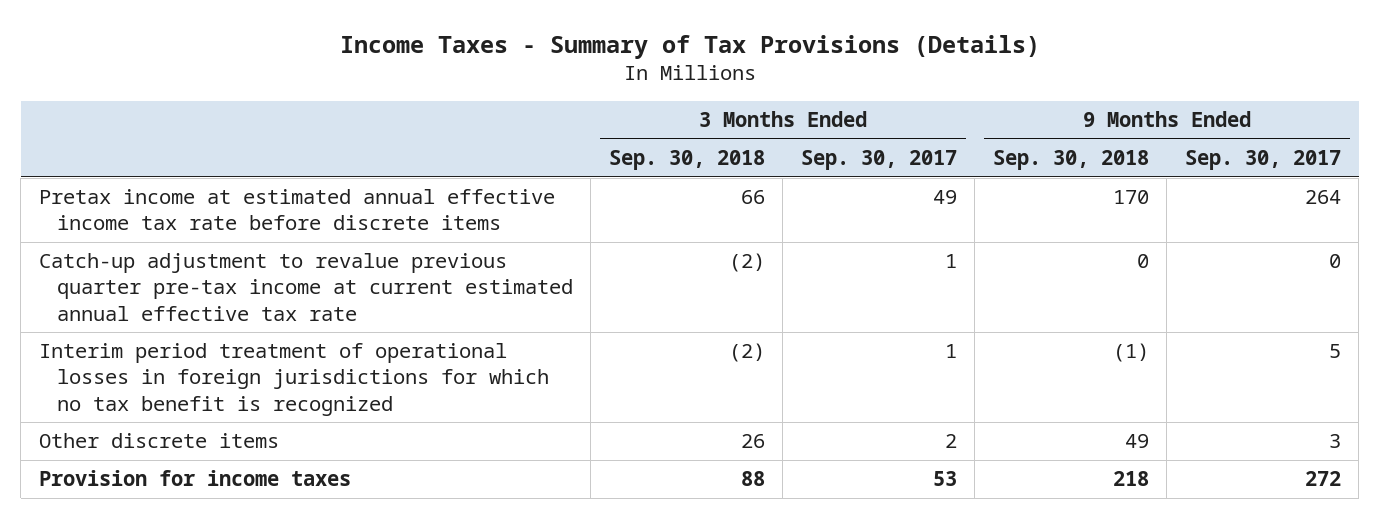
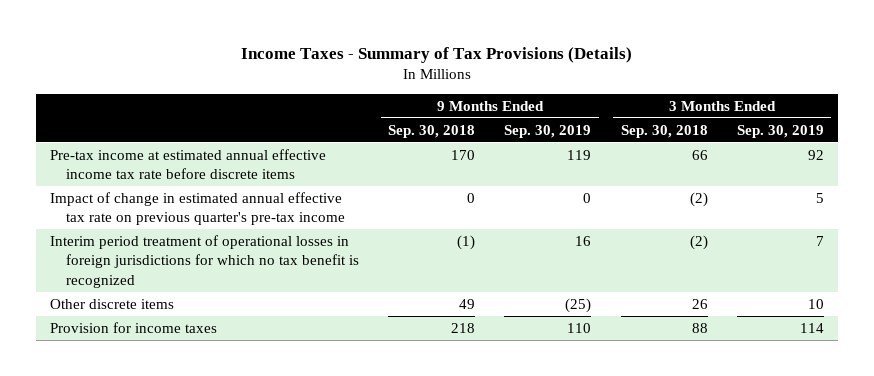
[800,150,957,171] Sep. 30, 2017 -> none
[1184,150,1341,171] Sep. 30, 2017 -> none
none -> [504,124,592,138] Sep. 30, 2019
none -> [736,124,824,138] Sep. 30, 2019
[38,189,555,231] Pretax income at estimated annual effective income tax rate before discrete items -> [50,148,327,180] Pre-tax income at estimated annual effective income tax rate before discrete items
[38,253,573,321] Catch-up adjustment to revalue previous quarter pre-tax income at current estimated annual effective tax rate -> [50,191,346,226] Impact of change in estimated annual effective tax rate on previous quarter's pre-tax income

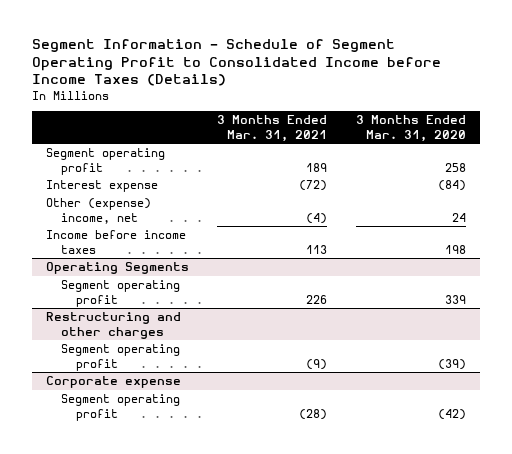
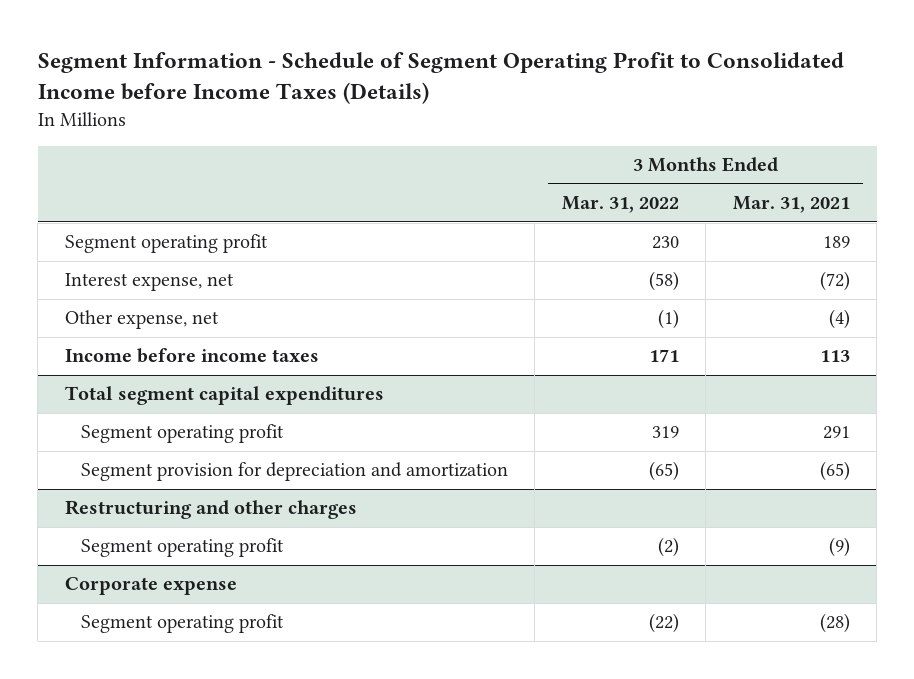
[355,115,466,142] 3 Months Ended Mar. 31, 2020 -> none
none -> [561,196,679,214] Mar. 31, 2022
[46,180,159,193] Interest expense -> [64,273,234,292] Interest expense, net
[46,198,152,224] Other (expense) income, net -> [64,310,219,330] Other expense, net
[46,262,190,275] Operating Segments -> [64,386,384,406] Total segment capital expenditures
[306,294,328,304] 226 -> [822,426,850,440] 291
none -> [80,462,508,482] Segment provision for depreciation and amortization

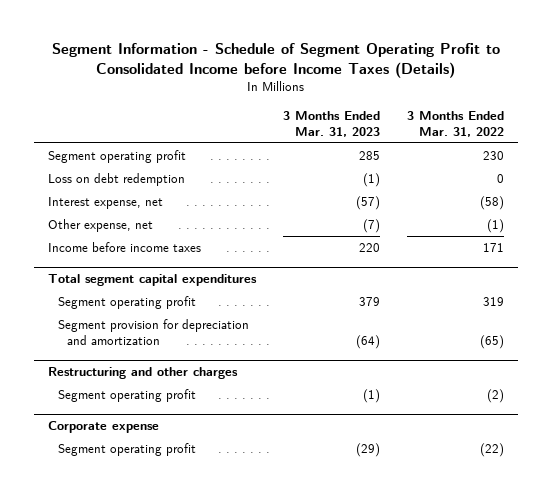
[732,196,850,214] Mar. 31, 2021 -> none
none -> [283,110,381,137] 3 Months Ended Mar. 31, 2023
none -> [47,173,185,187] Loss on debt redemption

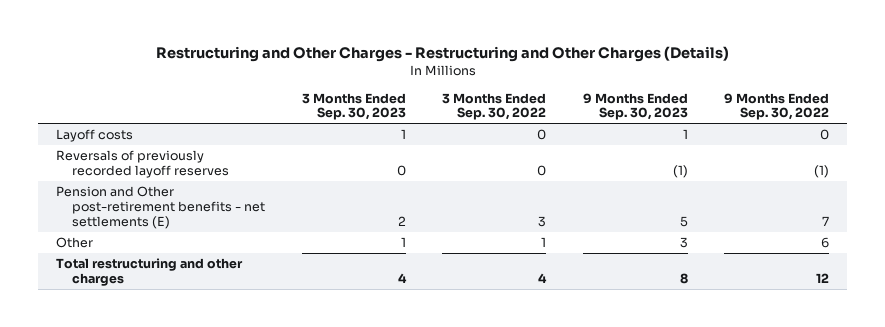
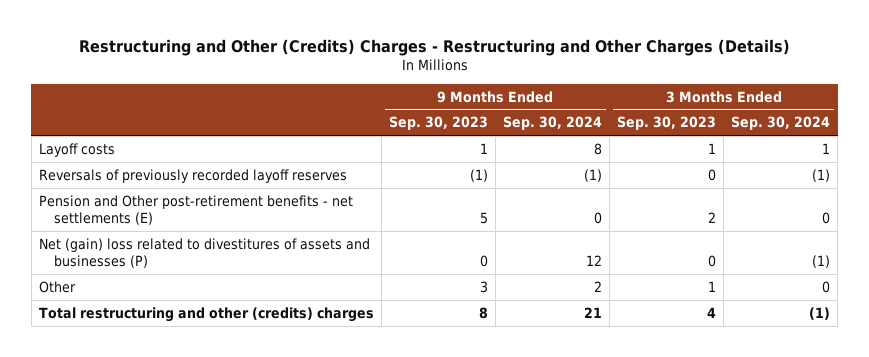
[155,45,729,62] Restructuring and Other Charges - Restructuring and Other Charges (Details) -> [78,39,790,57] Restructuring and Other (Credits) Charges - Restructuring and Other Charges (Details)
[442,92,547,121] 3 Months Ended Sep. 30, 2022 -> none
[724,92,830,121] 9 Months Ended Sep. 30, 2022 -> none
none -> [502,116,602,131] Sep. 30, 2024
none -> [731,116,831,131] Sep. 30, 2024
none -> [38,237,370,268] Net (gain) loss related to divestitures of assets and businesses (P)
[56,258,244,287] Total restructuring and other charges -> [38,306,374,322] Total restructuring and other (credits) charges

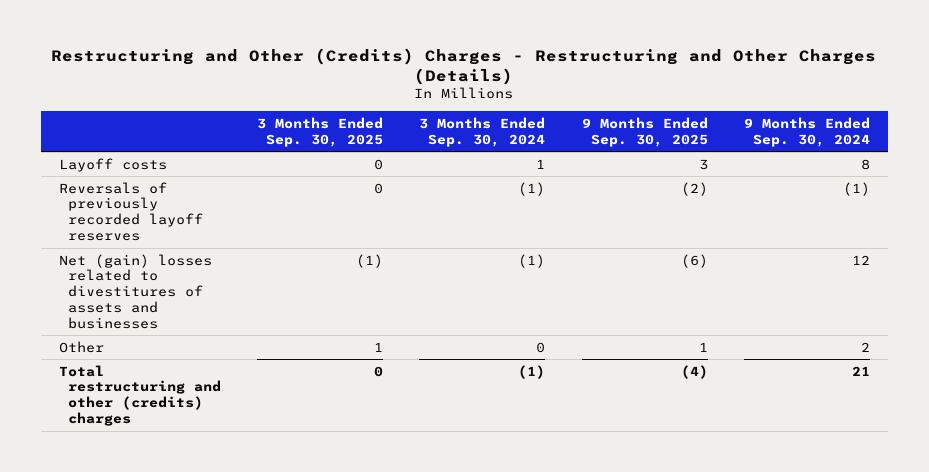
[388,116,488,131] Sep. 30, 2023 -> none
[617,116,717,131] Sep. 30, 2023 -> none
none -> [257,116,384,147] 3 Months Ended Sep. 30, 2025
none -> [581,116,708,147] 9 Months Ended Sep. 30, 2025
[38,194,353,225] Pension and Other post-retirement benefits - net settlements (E) -> none
[38,237,370,268] Net (gain) loss related to divestitures of assets and businesses (P) -> [58,253,212,329] Net (gain) losses related to divestitures of assets and businesses

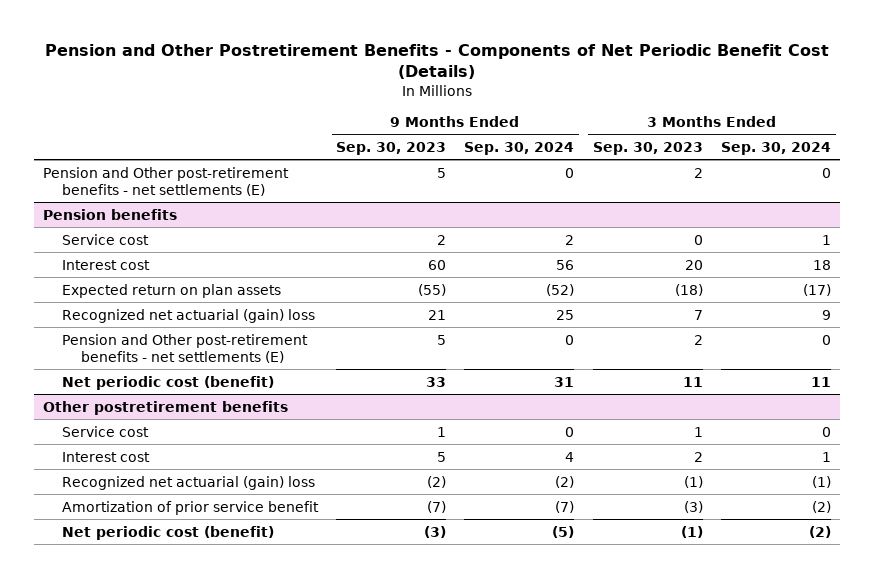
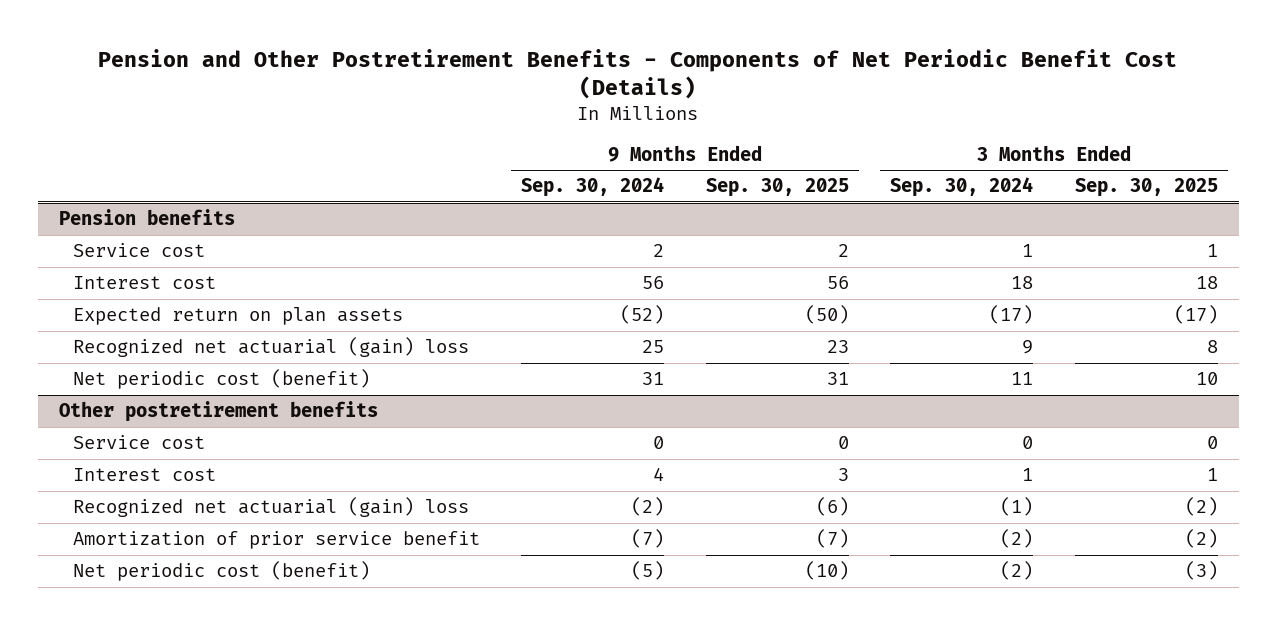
[336,142,447,156] Sep. 30, 2023 -> none
[592,142,703,156] Sep. 30, 2023 -> none
none -> [705,178,849,198] Sep. 30, 2025
none -> [1074,178,1218,198] Sep. 30, 2025
[43,166,290,196] Pension and Other post-retirement benefits - net settlements (E) -> none
[61,333,308,363] Pension and Other post-retirement benefits - net settlements (E) -> none

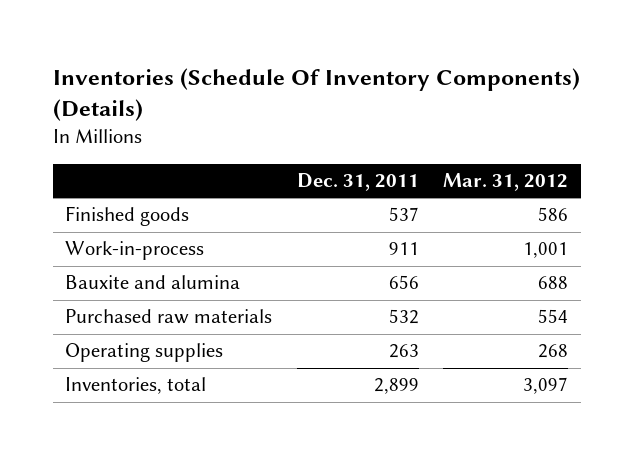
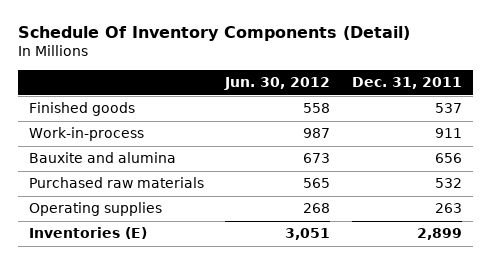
[53,67,581,122] Inventories (Schedule Of Inventory Components) (Details) -> [17,26,410,42] Schedule Of Inventory Components (Detail)
[443,173,569,192] Mar. 31, 2012 -> none
none -> [224,77,331,91] Jun. 30, 2012
[65,377,207,395] Inventories, total -> [28,227,147,240] Inventories (E)

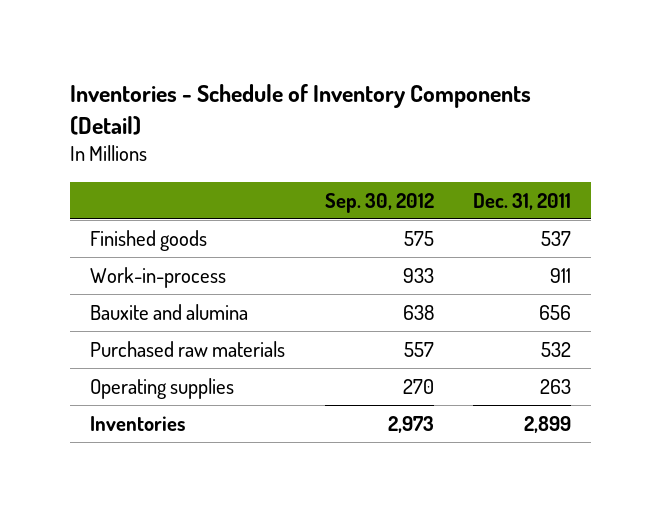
[17,26,410,42] Schedule Of Inventory Components (Detail) -> [70,83,532,135] Inventories - Schedule of Inventory Components (Detail)
[224,77,331,91] Jun. 30, 2012 -> none
none -> [324,192,434,213] Sep. 30, 2012
[28,227,147,240] Inventories (E) -> [89,415,185,431] Inventories

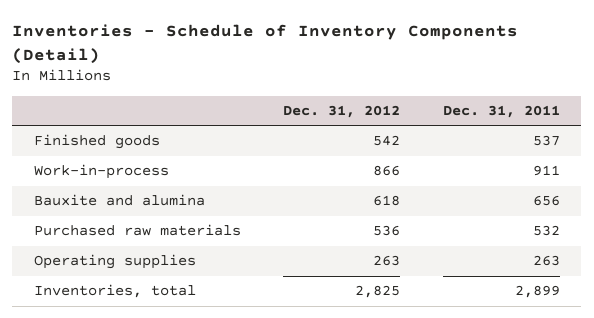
[324,192,434,213] Sep. 30, 2012 -> none
none -> [283,104,401,118] Dec. 31, 2012
[89,415,185,431] Inventories -> [33,284,196,299] Inventories, total

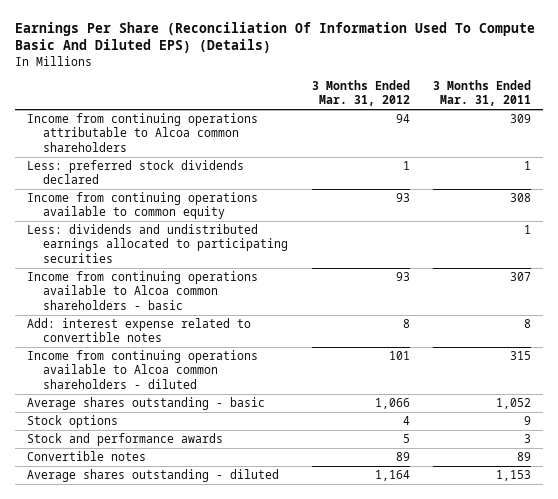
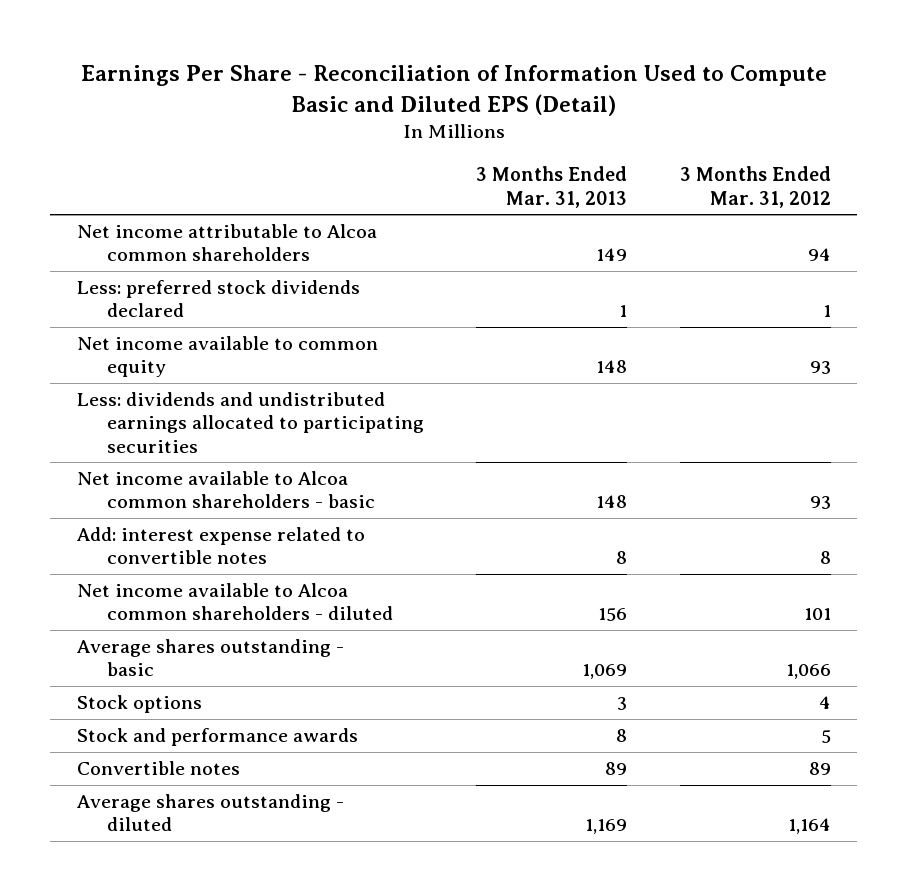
[15,21,536,54] Earnings Per Share (Reconciliation Of Information Used To Compute Basic And Diluted EPS) (Details) -> [80,65,827,116] Earnings Per Share - Reconciliation of Information Used to Compute Basic and Diluted EPS (Detail)
[433,79,532,107] 3 Months Ended Mar. 31, 2011 -> none
none -> [476,166,628,208] 3 Months Ended Mar. 31, 2013
[27,113,259,152] Income from continuing operations attributable to Alcoa common shareholders -> [76,224,377,262] Net income attributable to Alcoa common shareholders
[27,192,259,220] Income from continuing operations available to common equity -> [76,336,378,378] Net income available to common equity
[27,271,259,310] Income from continuing operations available to Alcoa common shareholders - basic -> [76,471,375,509] Net income available to Alcoa common shareholders - basic
[27,350,259,389] Income from continuing operations available to Alcoa common shareholders - diluted -> [76,583,393,621] Net income available to Alcoa common shareholders - diluted

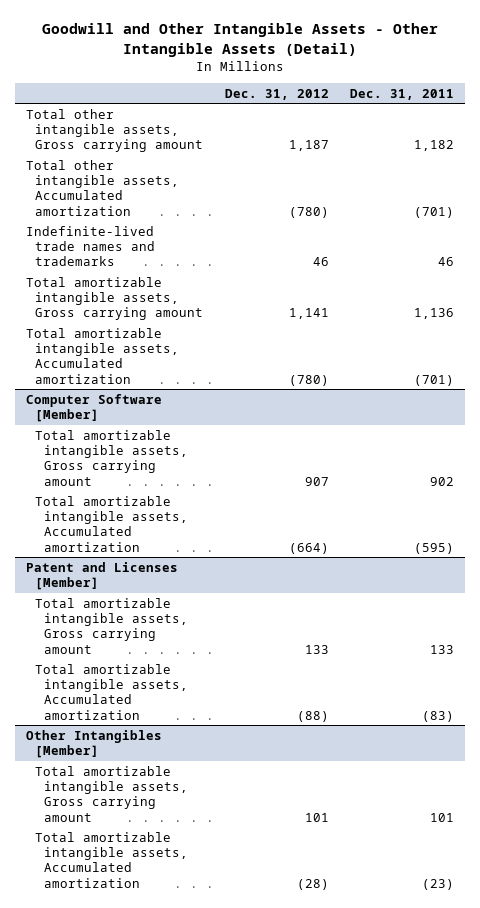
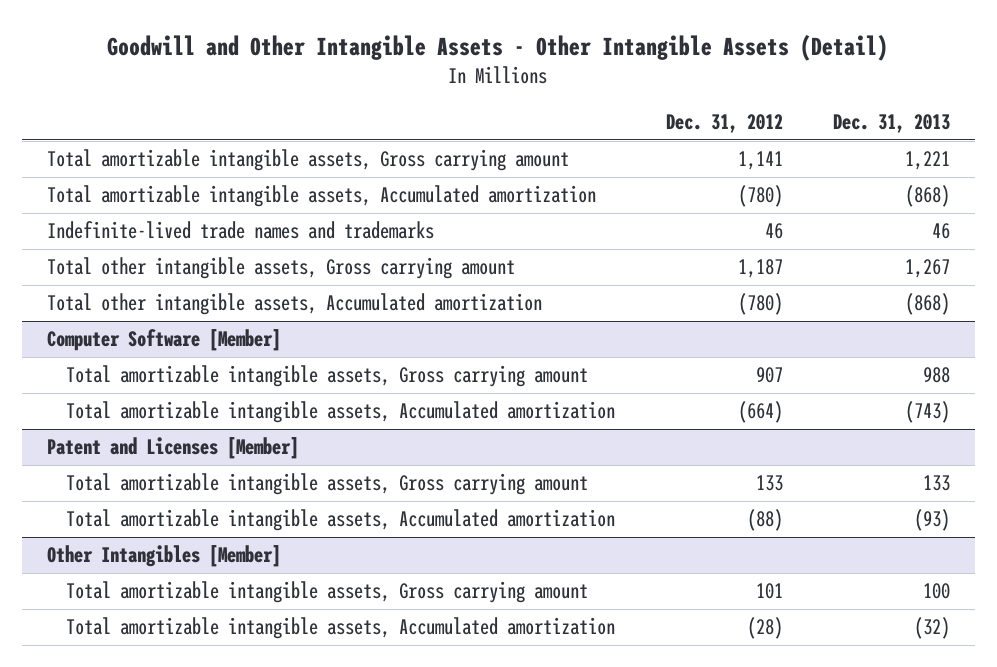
[350,88,455,100] Dec. 31, 2011 -> none
none -> [832,114,950,134] Dec. 31, 2013
[25,225,155,267] Indefinite-lived trade names and trademarks -> [46,221,434,240] Indefinite-lived trade names and trademarks
[25,108,203,153] Total other intangible assets, Gross carrying amount -> [46,257,515,280] Total other intangible assets, Gross carrying amount
[25,159,179,216] Total other intangible assets, Accumulated amortization -> [46,293,542,316] Total other intangible assets, Accumulated amortization

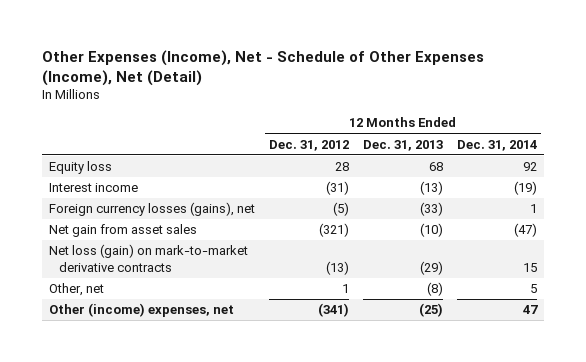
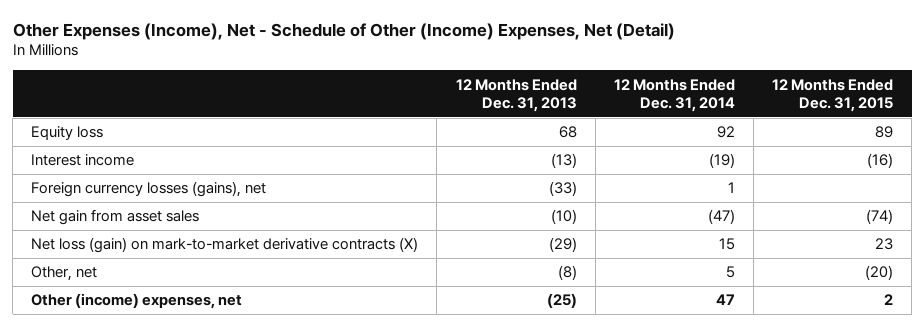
[41,49,484,86] Other Expenses (Income), Net - Schedule of Other Expenses (Income), Net (Detail) -> [12,22,675,40] Other Expenses (Income), Net - Schedule of Other (Income) Expenses, Net (Detail)
[268,139,349,151] Dec. 31, 2012 -> none
none -> [772,78,894,112] 12 Months Ended Dec. 31, 2015
[48,244,248,272] Net loss (gain) on mark-to-market derivative contracts -> [31,237,419,254] Net loss (gain) on mark-to-market derivative contracts (X)

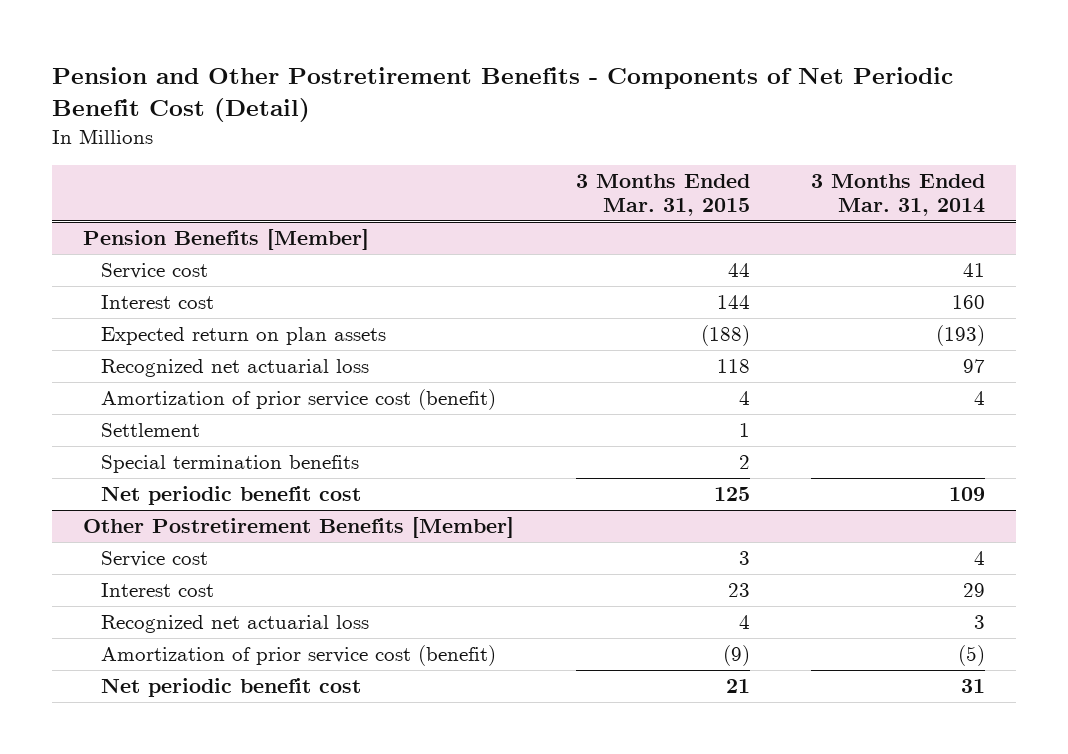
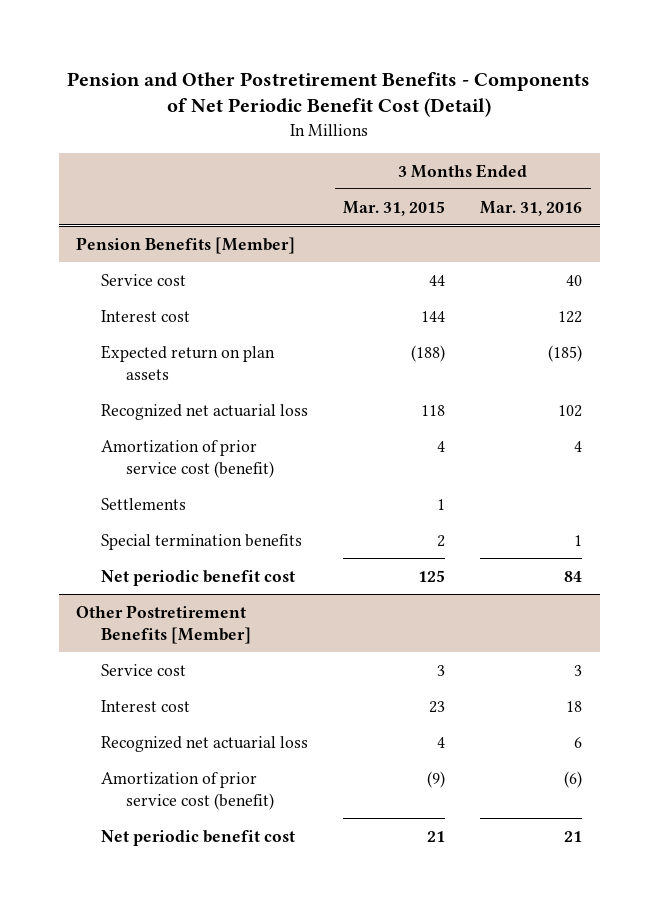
[811,173,986,216] 3 Months Ended Mar. 31, 2014 -> none
none -> [480,200,583,216] Mar. 31, 2016
[101,423,201,438] Settlement -> [101,497,187,510] Settlements

